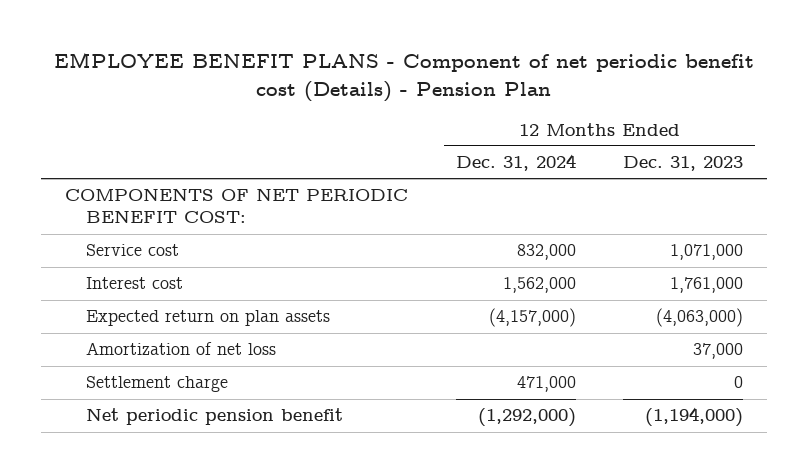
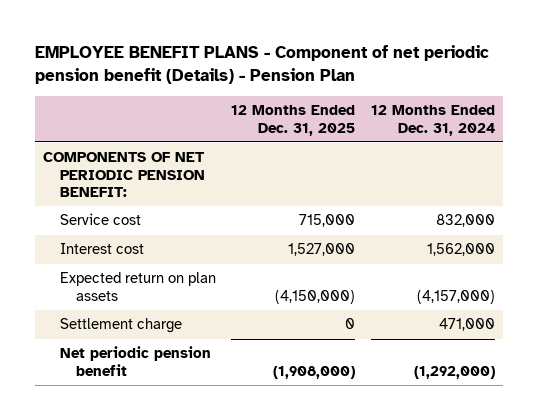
[54,52,755,102] EMPLOYEE BENEFIT PLANS - Component of net periodic benefit cost (Details) - Pension Plan -> [35,45,490,85] EMPLOYEE BENEFIT PLANS - Component of net periodic pension benefit (Details) - Pension Plan
[623,156,744,172] Dec. 31, 2023 -> none
none -> [231,105,356,136] 12 Months Ended Dec. 31, 2025
[64,188,408,224] COMPONENTS OF NET PERIODIC BENEFIT COST: -> [43,152,206,197] COMPONENTS OF NET PERIODIC PENSION BENEFIT:
[86,342,277,356] Amortization of net loss -> none

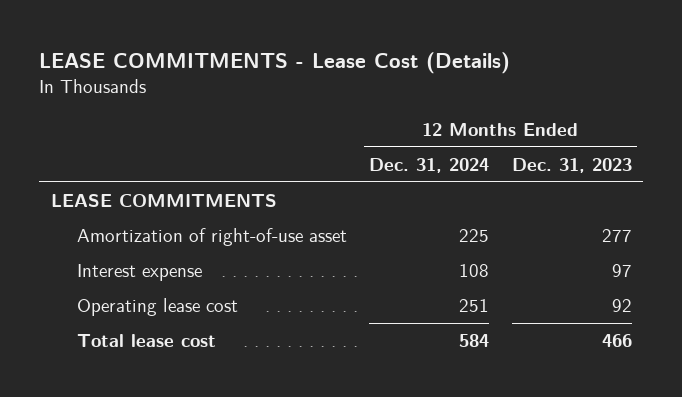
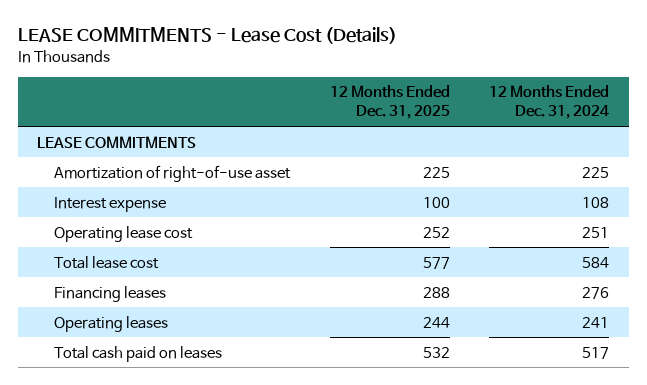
[511,157,632,173] Dec. 31, 2023 -> none
none -> [329,85,450,120] 12 Months Ended Dec. 31, 2025
none -> [54,285,167,302] Financing leases
none -> [54,315,169,332] Operating leases
none -> [54,345,223,362] Total cash paid on leases

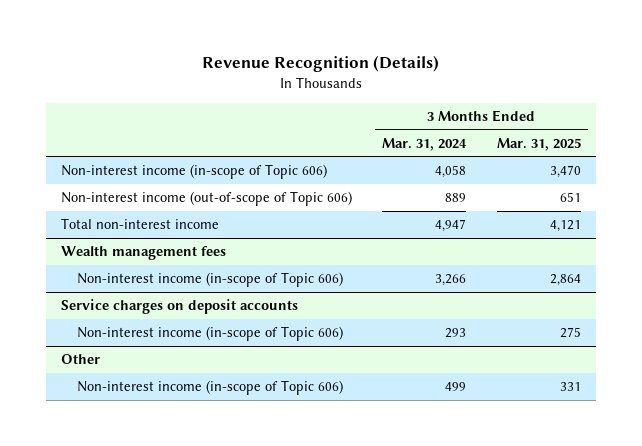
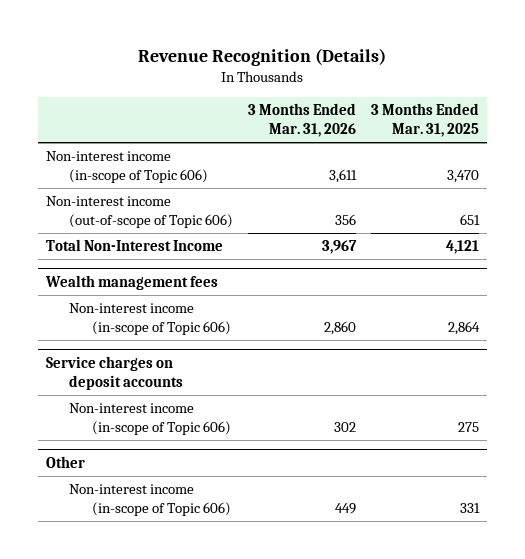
[382,137,468,151] Mar. 31, 2024 -> none
none -> [247,103,356,138] 3 Months Ended Mar. 31, 2026
[60,218,219,230] Total non-interest income -> [45,239,223,252] Total Non-Interest Income

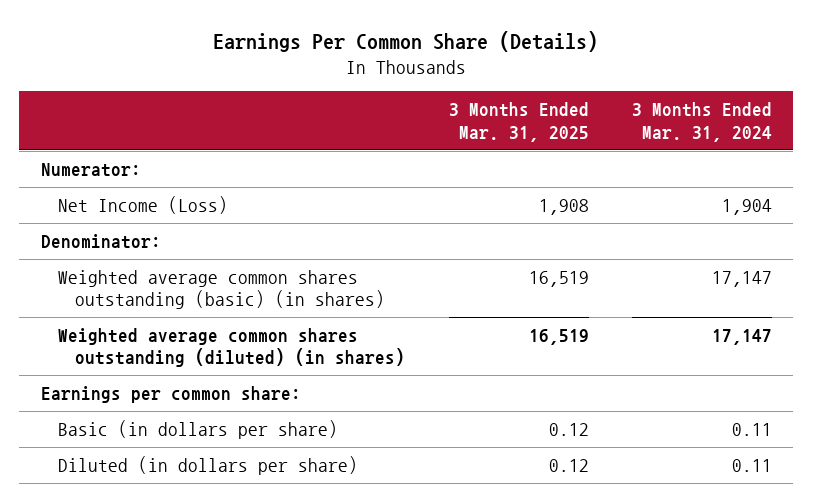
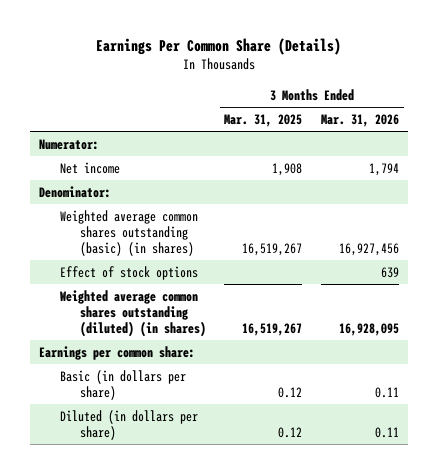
[631,102,772,142] 3 Months Ended Mar. 31, 2024 -> none
none -> [320,114,399,128] Mar. 31, 2026
[58,195,229,214] Net Income (Loss) -> [59,161,120,174] Net income
[528,270,589,287] 16,519 -> [242,243,303,257] 16,519,267
none -> [59,265,198,280] Effect of stock options
[528,328,589,345] 16,519 -> [242,323,303,337] 16,519,267

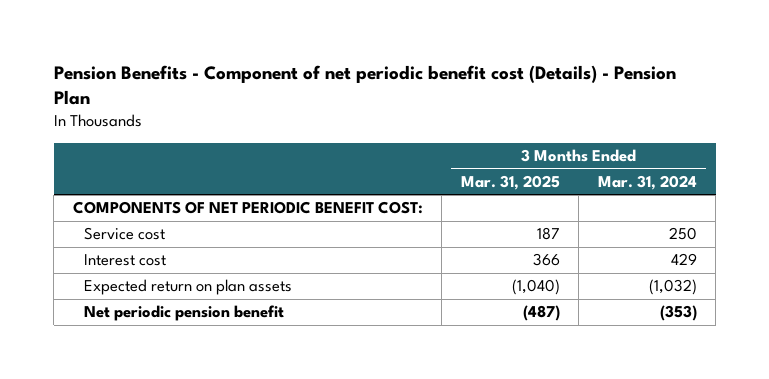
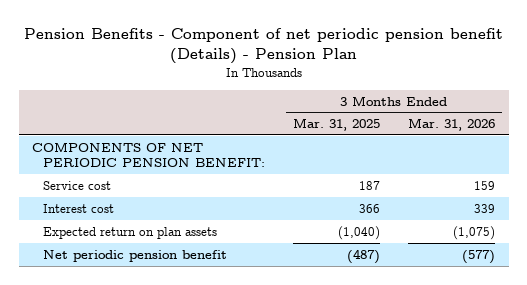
[53,64,676,106] Pension Benefits - Component of net periodic benefit cost (Details) - Pension Plan -> [23,27,503,65] Pension Benefits - Component of net periodic pension benefit (Details) - Pension Plan
[597,174,697,190] Mar. 31, 2024 -> none
none -> [407,118,495,132] Mar. 31, 2026
[72,201,423,215] COMPONENTS OF NET PERIODIC BENEFIT COST: -> [32,141,266,168] COMPONENTS OF NET PERIODIC PENSION BENEFIT:

